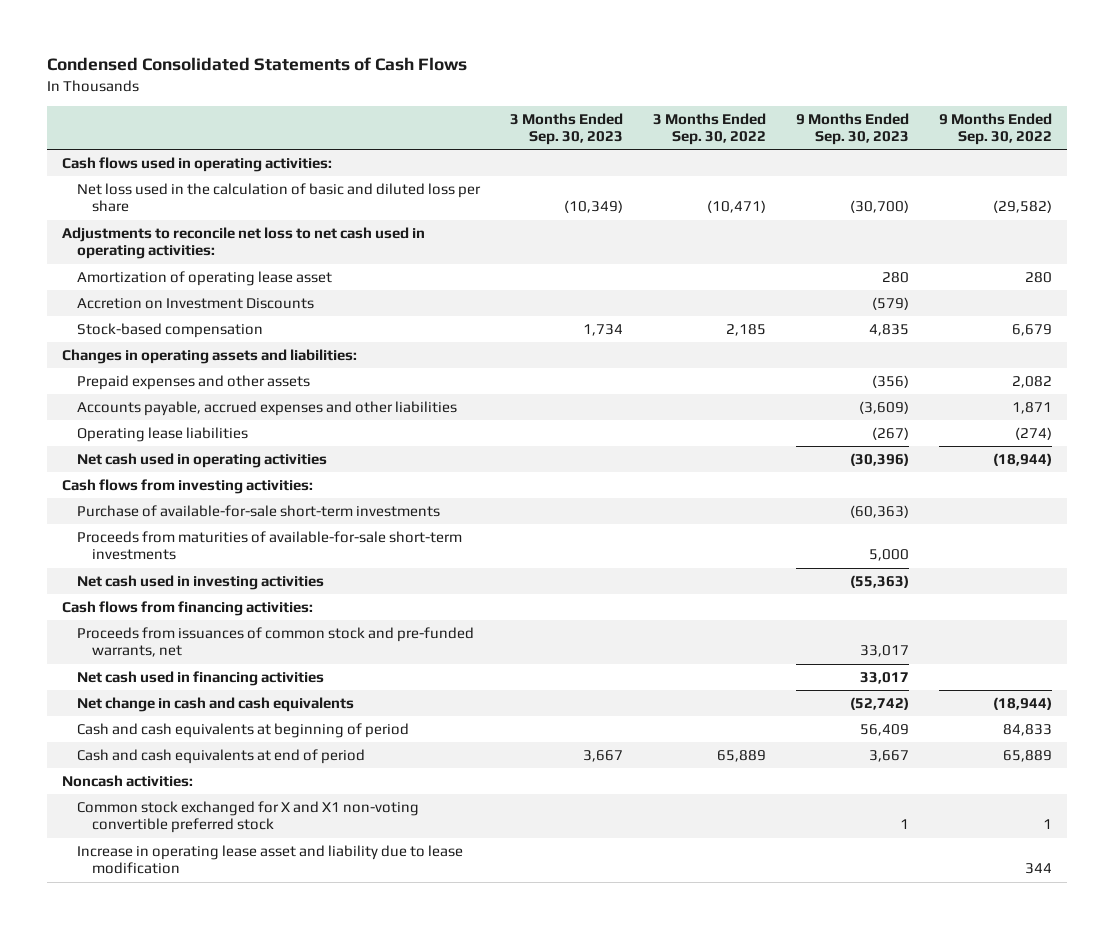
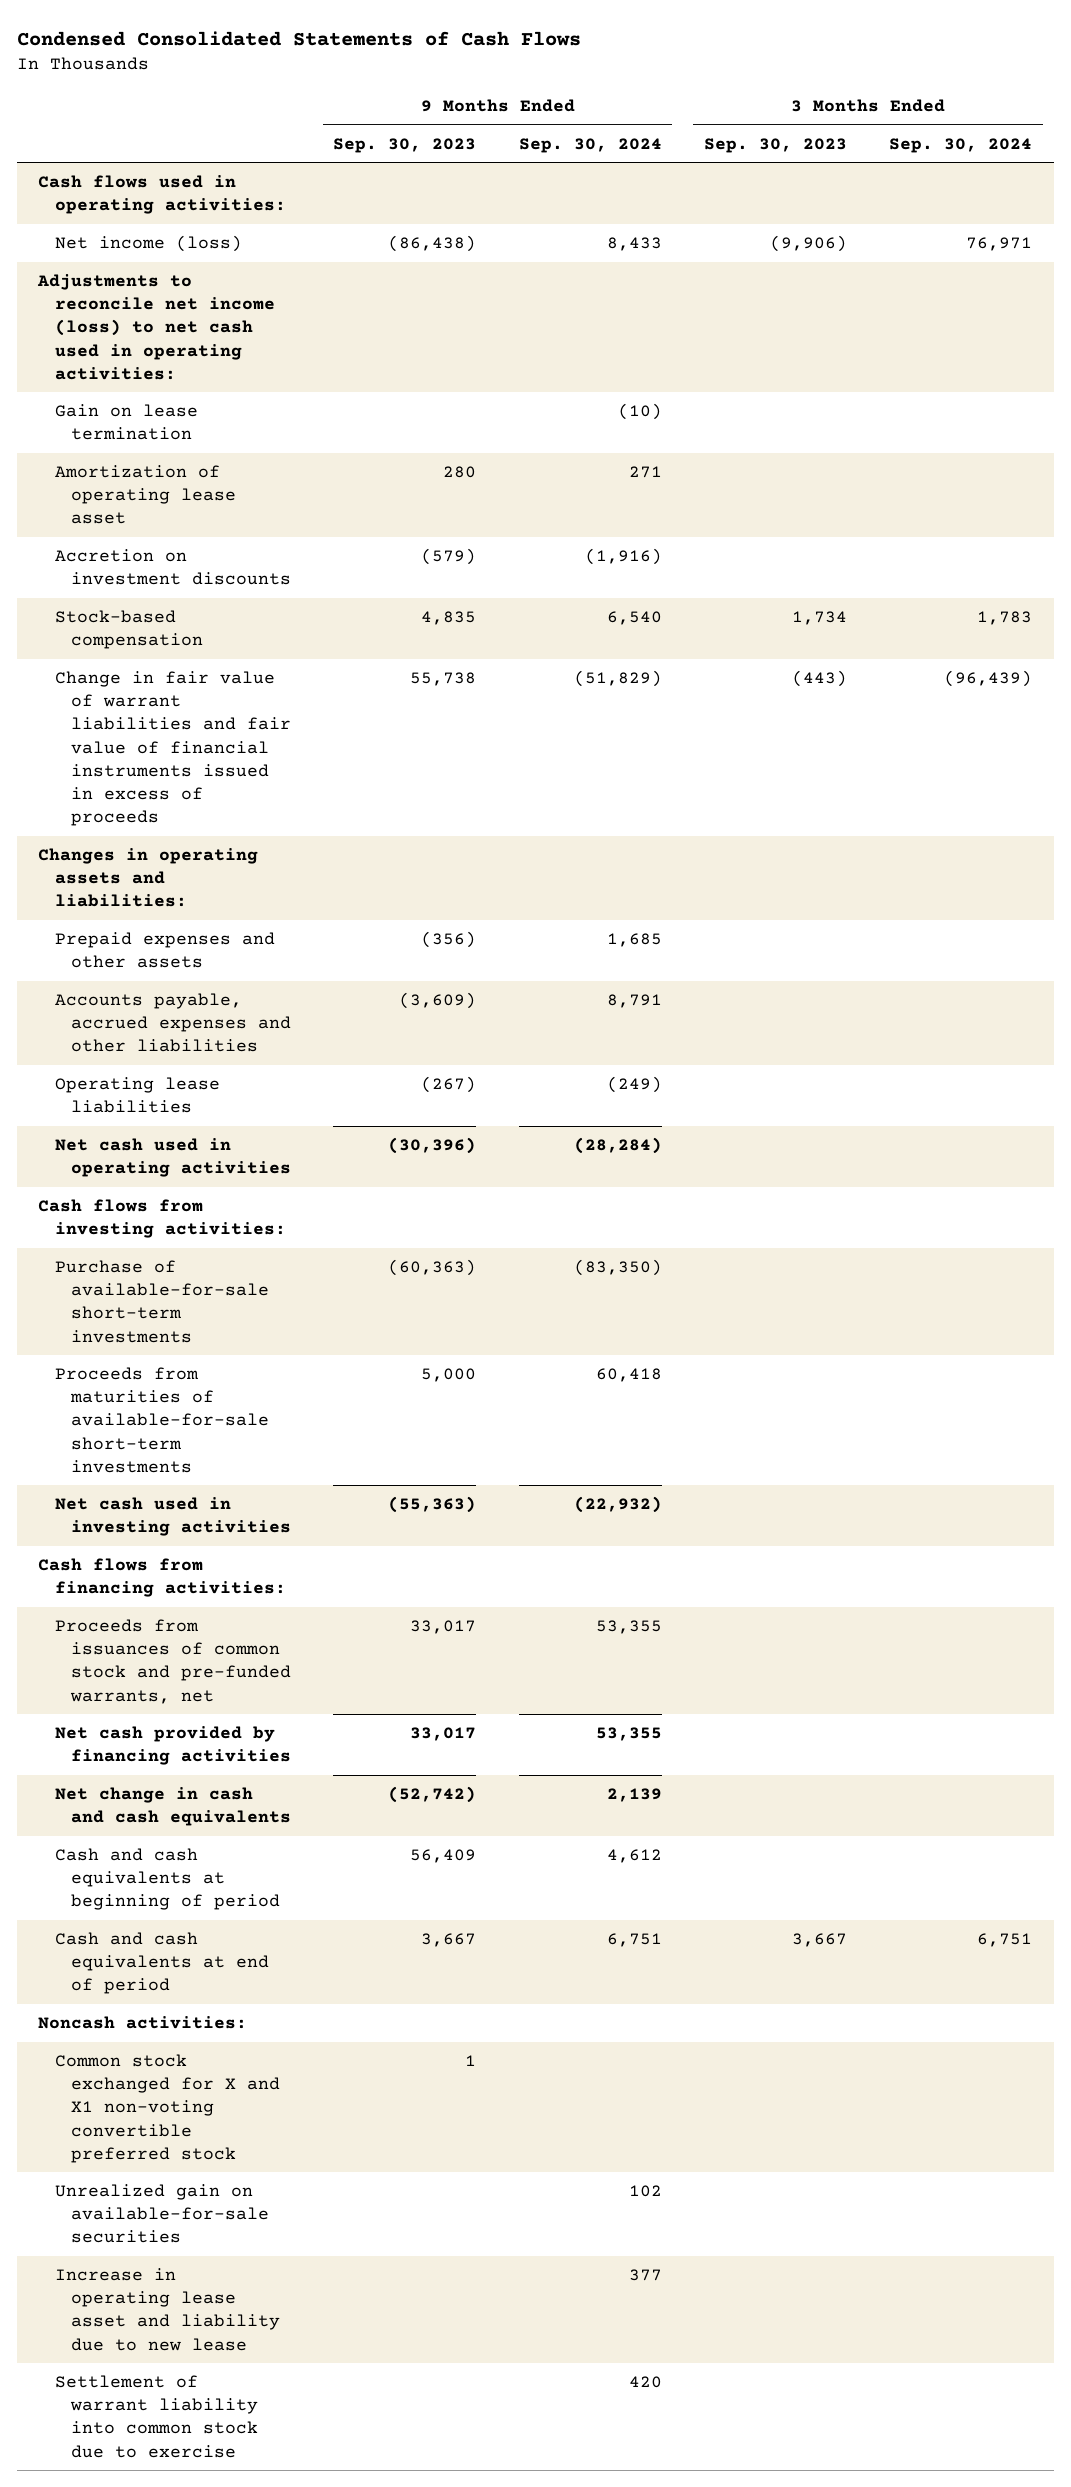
[652,112,766,146] 3 Months Ended Sep. 30, 2022 -> none
[938,112,1052,146] 9 Months Ended Sep. 30, 2022 -> none
none -> [518,137,662,153] Sep. 30, 2024
none -> [889,137,1033,153] Sep. 30, 2024
[77,182,482,213] Net loss used in the calculation of basic and diluted loss per share -> none
none -> [54,234,242,252] Net income (loss)
[61,226,425,260] Adjustments to reconcile net loss to net cash used in operating activities: -> [37,273,275,380] Adjustments to reconcile net income (loss) to net cash used in operating activities:
none -> [54,403,198,441] Gain on lease termination
[77,297,315,309] Accretion on Investment Discounts -> [54,548,292,586] Accretion on investment discounts
none -> [54,670,292,827] Change in fair value of warrant liabilities and fair value of financial instruments issued in excess of proceeds
[77,670,325,686] Net cash used in financing activities -> [54,1725,292,1766] Net cash provided by financing activities
none -> [54,2183,270,2244] Unrealized gain on available-for-sale securities
[77,844,464,875] Increase in operating lease asset and liability due to lease modification -> [54,2267,281,2351] Increase in operating lease asset and liability due to new lease
none -> [54,2374,259,2458] Settlement of warrant liability into common stock due to exercise

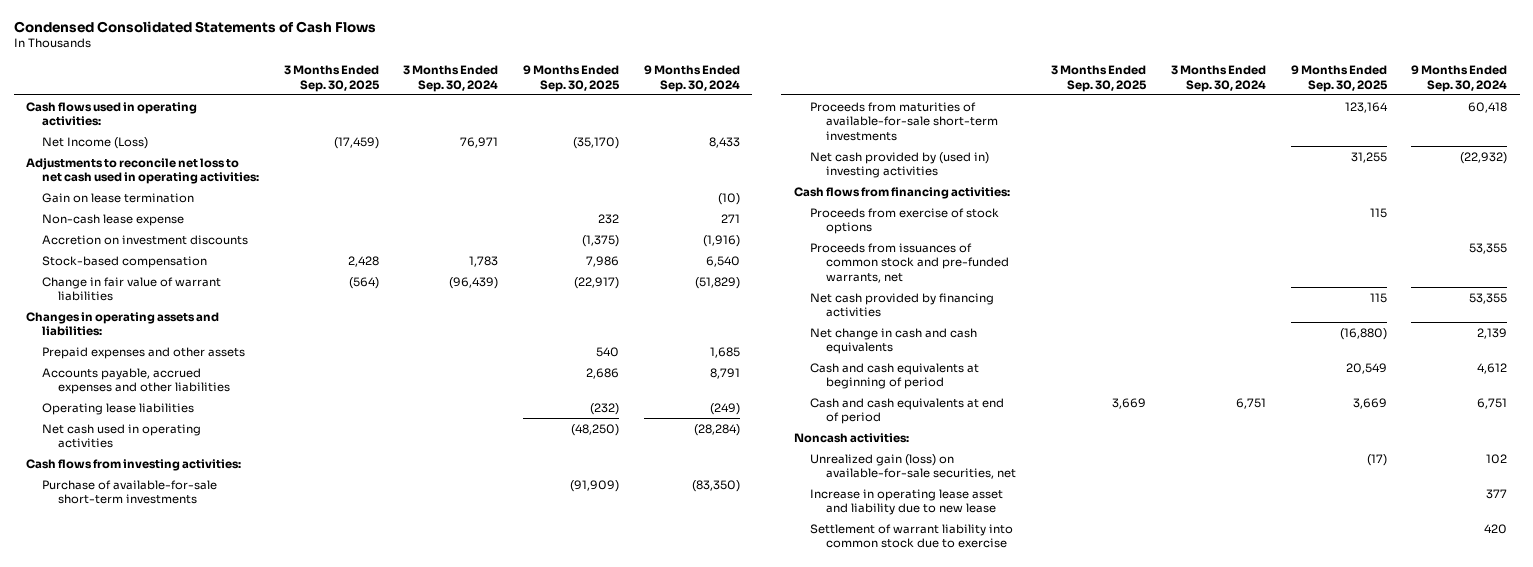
[333,137,477,153] Sep. 30, 2023 -> none
[704,137,848,153] Sep. 30, 2023 -> none
none -> [283,64,380,92] 3 Months Ended Sep. 30, 2025
none -> [523,64,621,92] 9 Months Ended Sep. 30, 2025
[54,234,242,252] Net income (loss) -> [41,136,148,149] Net Income (Loss)
[37,273,275,380] Adjustments to reconcile net income (loss) to net cash used in operating activities: -> [25,157,259,185] Adjustments to reconcile net loss to net cash used in operating activities:
[54,464,237,525] Amortization of operating lease asset -> [41,213,184,226] Non-cash lease expense
[54,670,292,827] Change in fair value of warrant liabilities and fair value of financial instruments issued in excess of proceeds -> [41,276,221,302] Change in fair value of warrant liabilities
[54,1496,292,1537] Net cash used in investing activities -> [809,151,989,179] Net cash provided by (used in) investing activities
none -> [809,207,999,235] Proceeds from exercise of stock options
[54,2053,281,2163] Common stock exchanged for X and X1 non-voting convertible preferred stock -> none
[54,2183,270,2244] Unrealized gain on available-for-sale securities -> [809,453,1016,480] Unrealized gain (loss) on available-for-sale securities, net

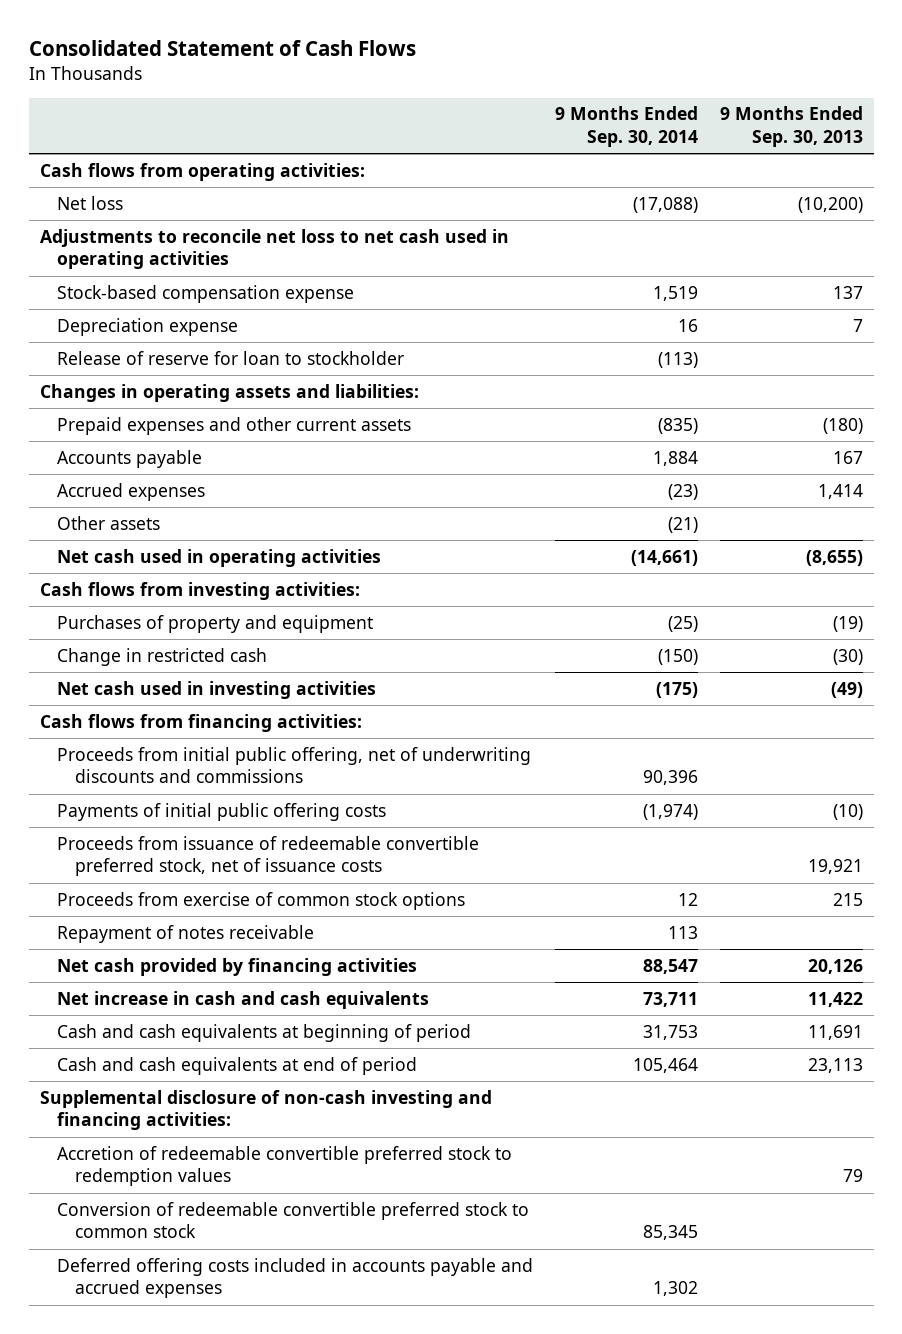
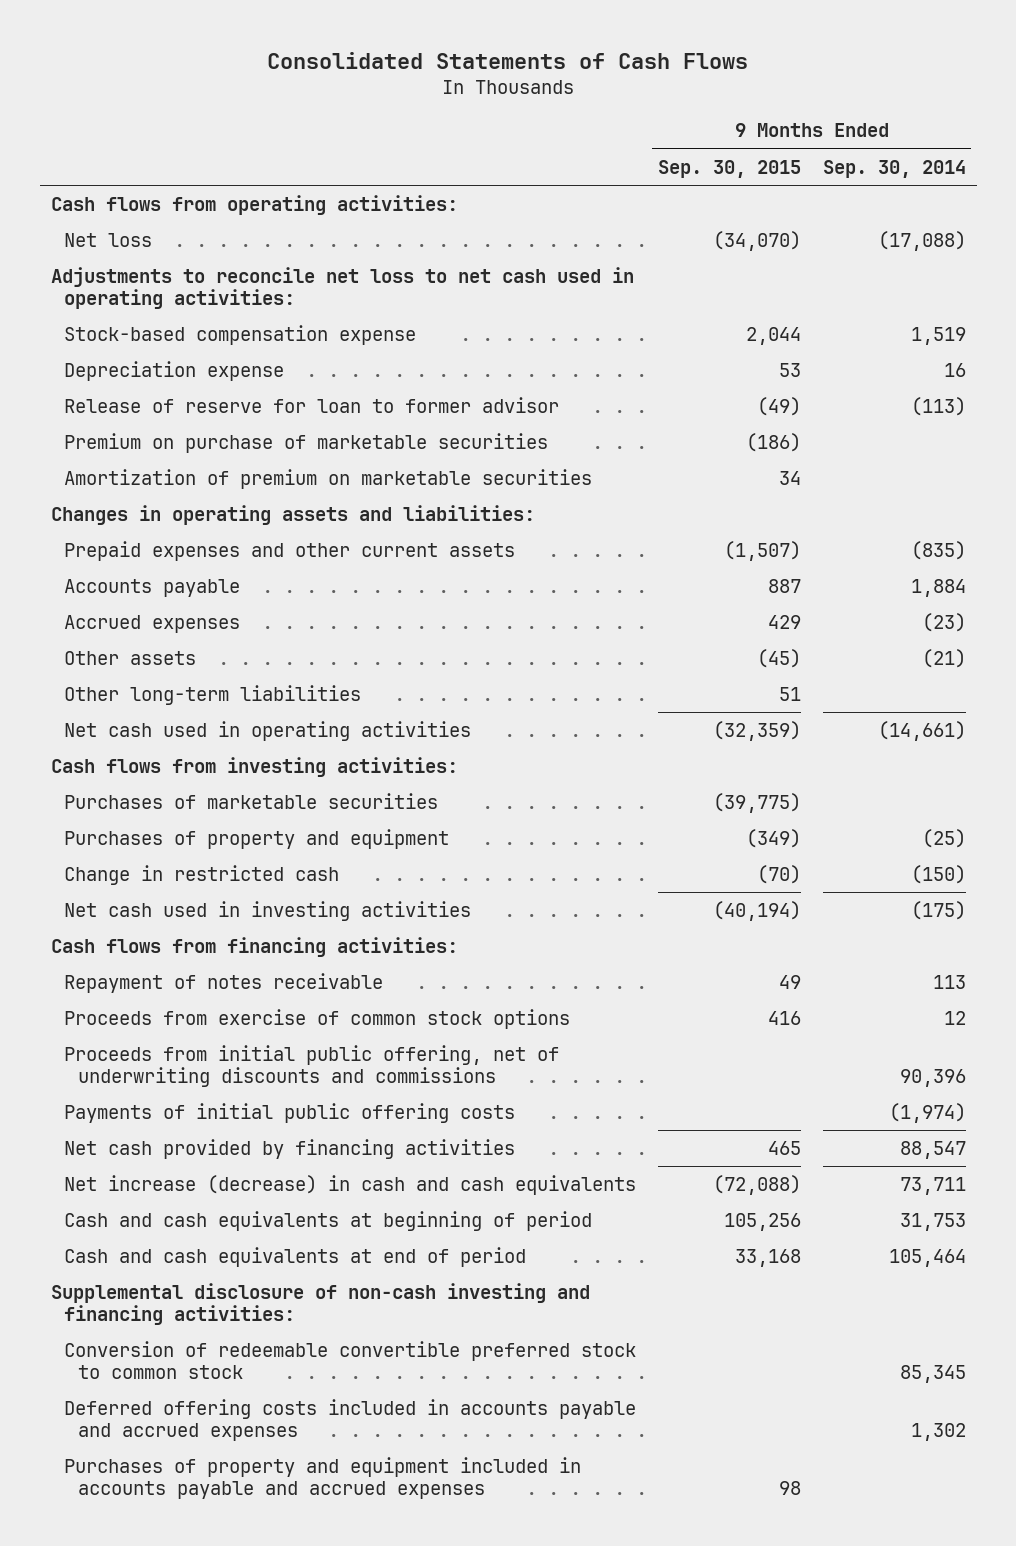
[28,40,416,57] Consolidated Statement of Cash Flows -> [267,51,749,69] Consolidated Statements of Cash Flows
[719,106,863,148] 9 Months Ended Sep. 30, 2013 -> none
none -> [657,159,801,178] Sep. 30, 2015
[39,228,509,270] Adjustments to reconcile net loss to net cash used in operating activities -> [50,266,634,310] Adjustments to reconcile net loss to net cash used in operating activities:
[57,350,405,365] Release of reserve for loan to stockholder -> [64,396,560,413] Release of reserve for loan to former advisor
none -> [64,432,549,453] Premium on purchase of marketable securities
none -> [64,468,593,489] Amortization of premium on marketable securities
none -> [64,684,362,705] Other long-term liabilities
none -> [64,792,439,809] Purchases of marketable securities
[57,924,315,943] Repayment of notes receivable -> [64,972,384,993] Repayment of notes receivable
[57,891,466,910] Proceeds from exercise of common stock options -> [64,1008,571,1029] Proceeds from exercise of common stock options
[57,835,480,877] Proceeds from issuance of redeemable convertible preferred stock, net of issuance costs -> none
[57,990,430,1009] Net increase in cash and cash equivalents -> [64,1174,637,1195] Net increase (decrease) in cash and cash equivalents
[57,1145,513,1187] Accretion of redeemable convertible preferred stock to redemption values -> none
none -> [64,1456,582,1500] Purchases of property and equipment included in accounts payable and accrued expenses

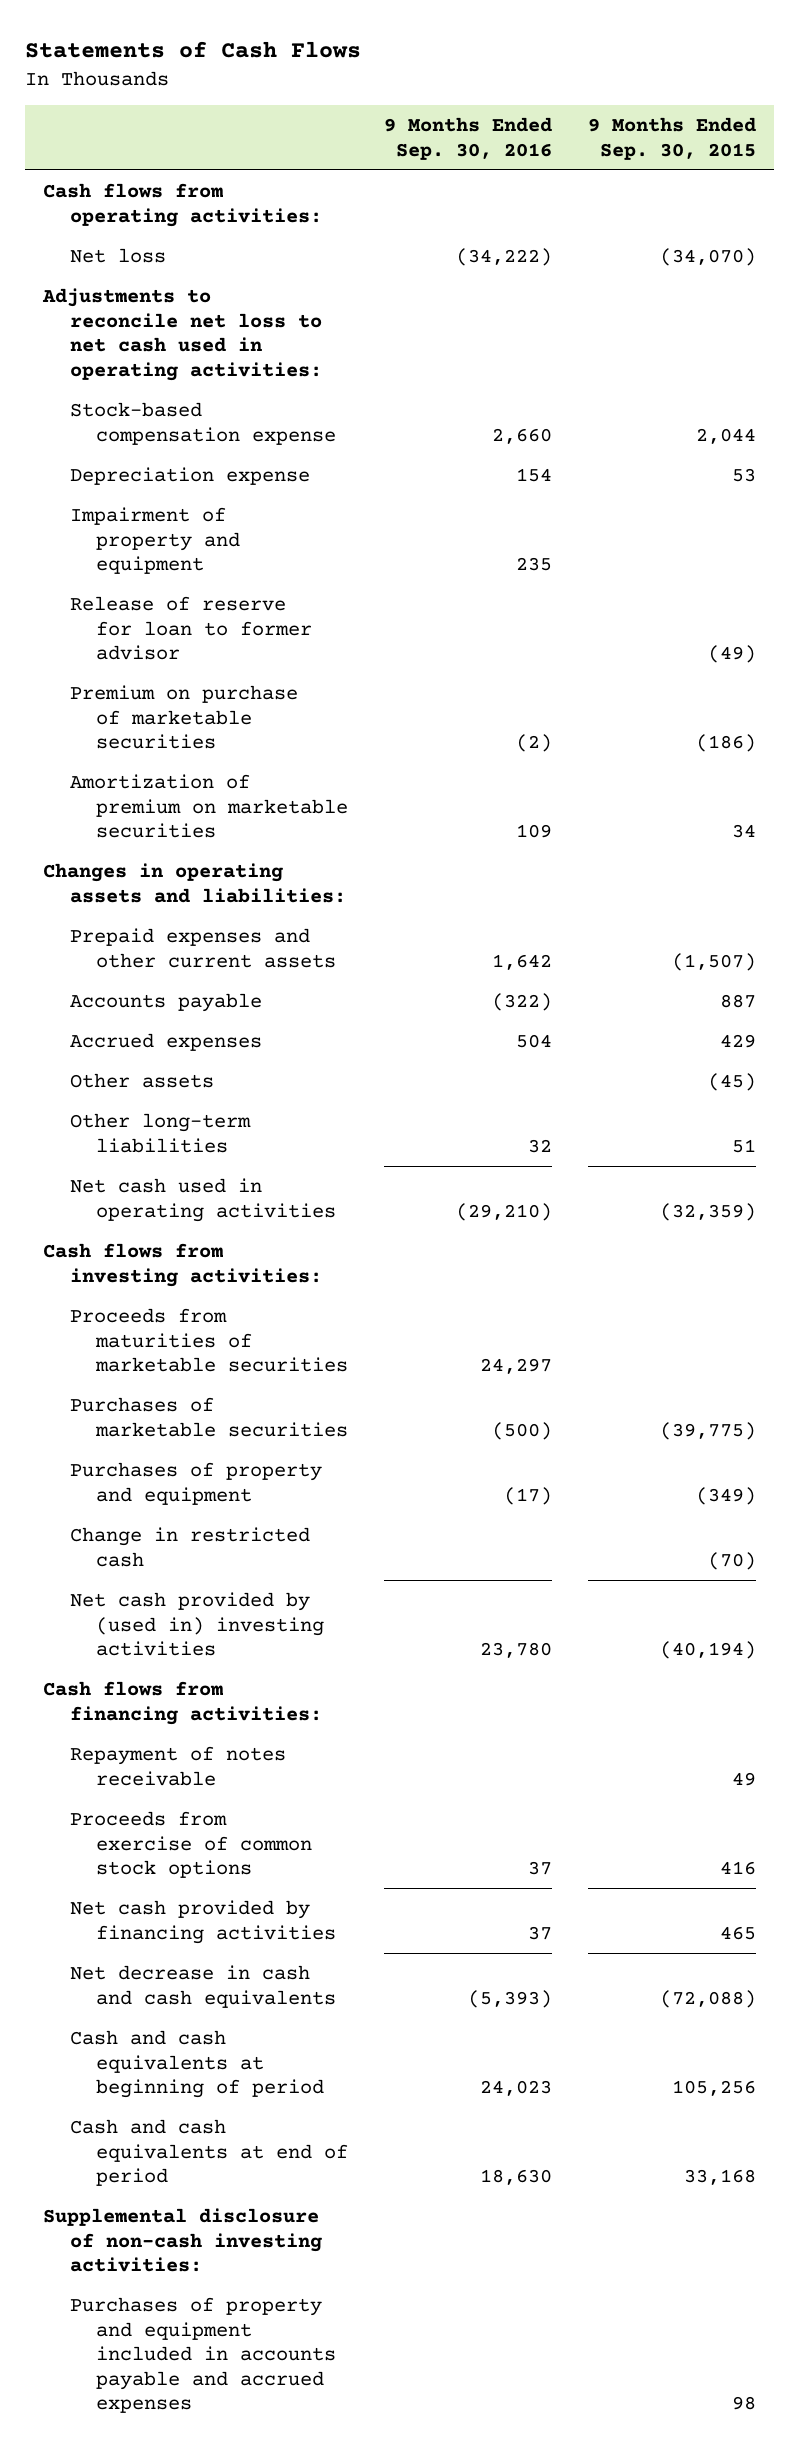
[267,51,749,69] Consolidated Statements of Cash Flows -> [25,41,362,59] Statements of Cash Flows
[822,159,966,178] Sep. 30, 2014 -> none
none -> [384,117,553,160] 9 Months Ended Sep. 30, 2016
none -> [69,507,241,575] Impairment of property and equipment
none -> [69,1308,349,1373] Proceeds from maturities of marketable securities
[64,900,472,921] Net cash used in investing activities -> [69,1592,325,1657] Net cash provided by (used in) investing activities
[64,1044,560,1088] Proceeds from initial public offering, net of underwriting discounts and commissions -> none
[64,1102,516,1123] Payments of initial public offering costs -> none
[64,1174,637,1195] Net increase (decrease) in cash and cash equivalents -> [69,1965,337,2008] Net decrease in cash and cash equivalents
[64,1340,637,1380] Conversion of redeemable convertible preferred stock to common stock -> none
[64,1398,637,1442] Deferred offering costs included in accounts payable and accrued expenses -> none
[50,1282,590,1326] Supplemental disclosure of non-cash investing and financing activities: -> [43,2208,322,2273] Supplemental disclosure of non-cash investing activities:

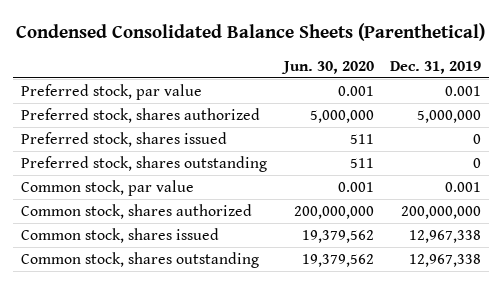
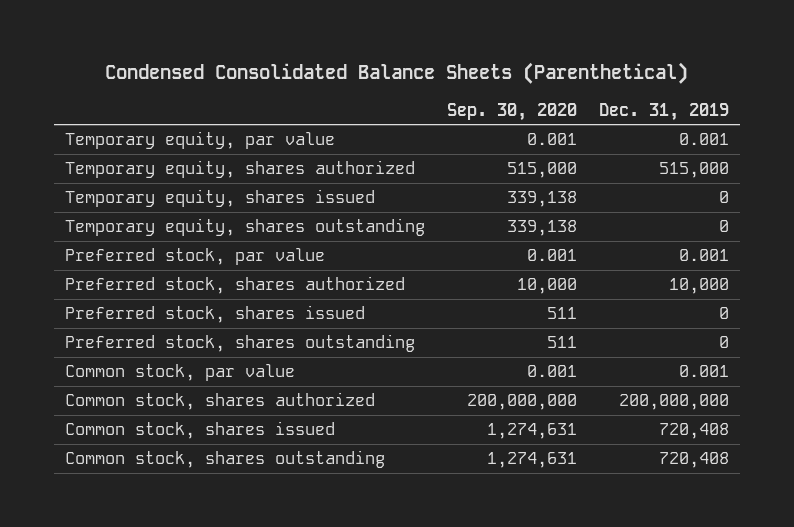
[280,60,374,74] Jun. 30, 2020 -> none
none -> [446,102,577,121] Sep. 30, 2020
none -> [64,131,335,150] Temporary equity, par value
none -> [64,160,415,179] Temporary equity, shares authorized
none -> [64,189,375,208] Temporary equity, shares issued
none -> [64,218,425,237] Temporary equity, shares outstanding
[416,109,481,123] 5,000,000 -> [669,278,730,295] 10,000
[408,229,481,243] 12,967,338 -> [659,423,730,440] 720,408
[408,253,481,267] 12,967,338 -> [659,452,730,469] 720,408

